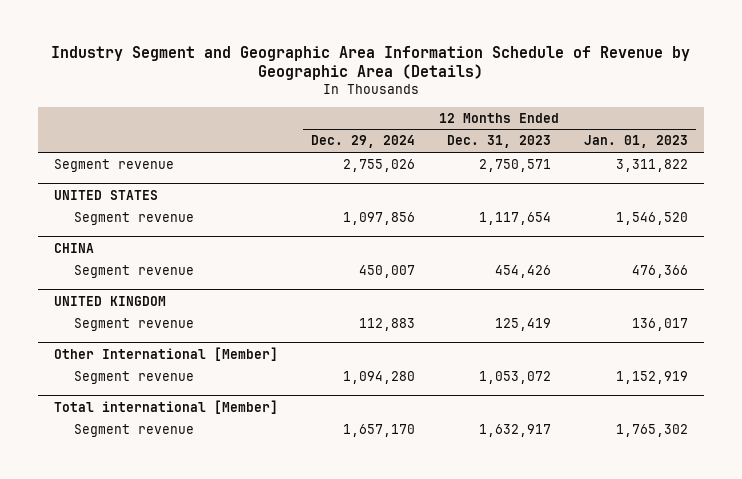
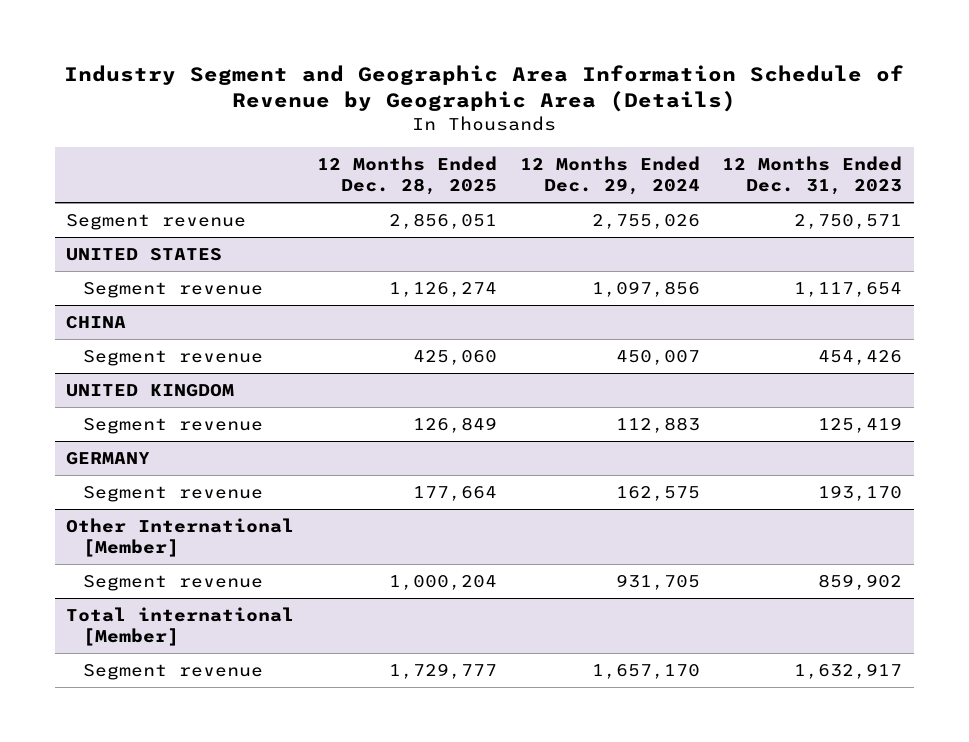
[583,135,688,149] Jan. 01, 2023 -> none
none -> [317,155,498,196] 12 Months Ended Dec. 28, 2025
none -> [66,451,151,465] GERMANY
none -> [82,485,263,502] Segment revenue
[342,370,415,384] 1,094,280 -> [615,573,700,590] 931,705
[479,370,552,384] 1,053,072 -> [818,573,903,590] 859,902

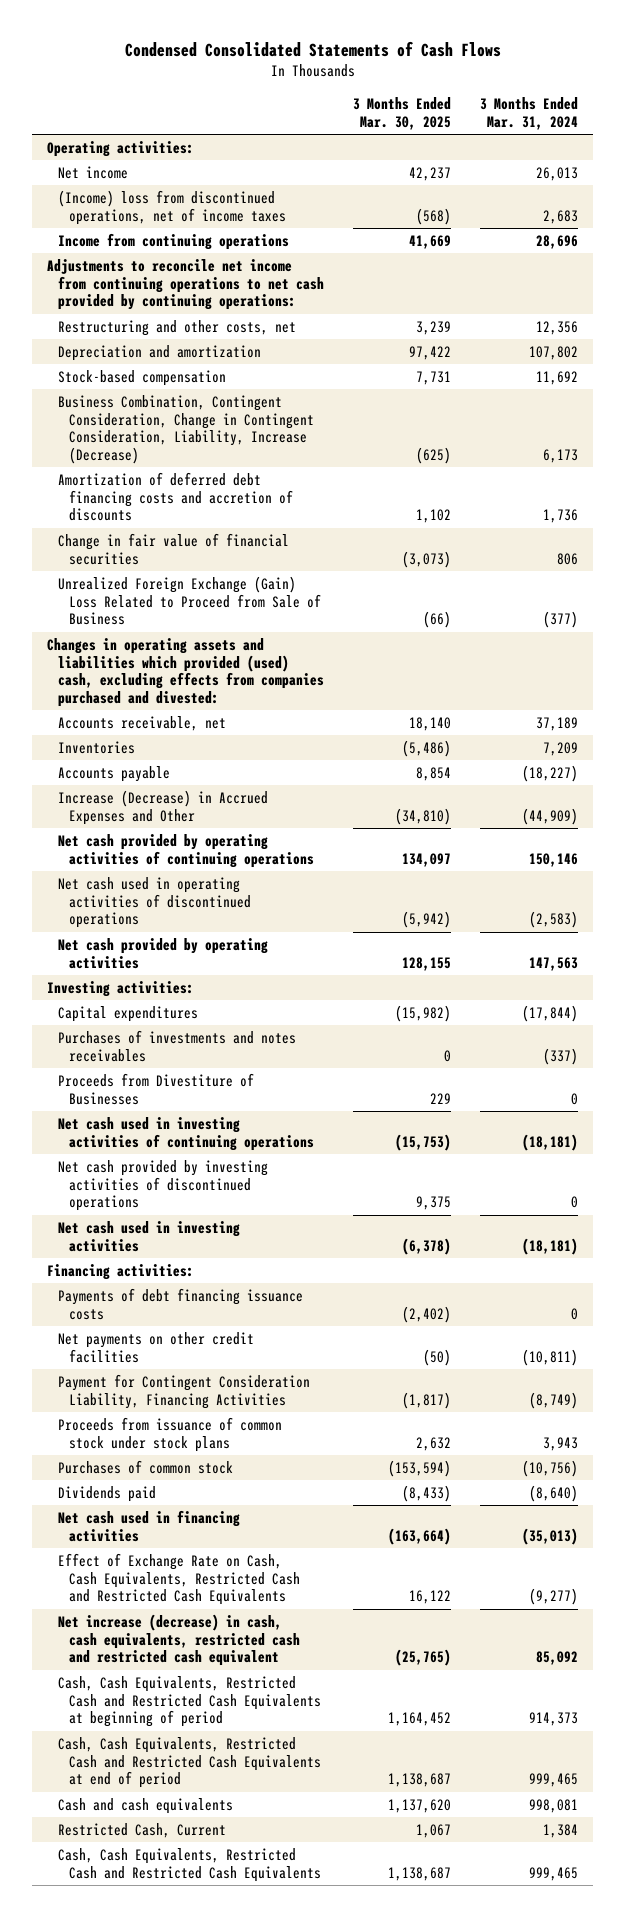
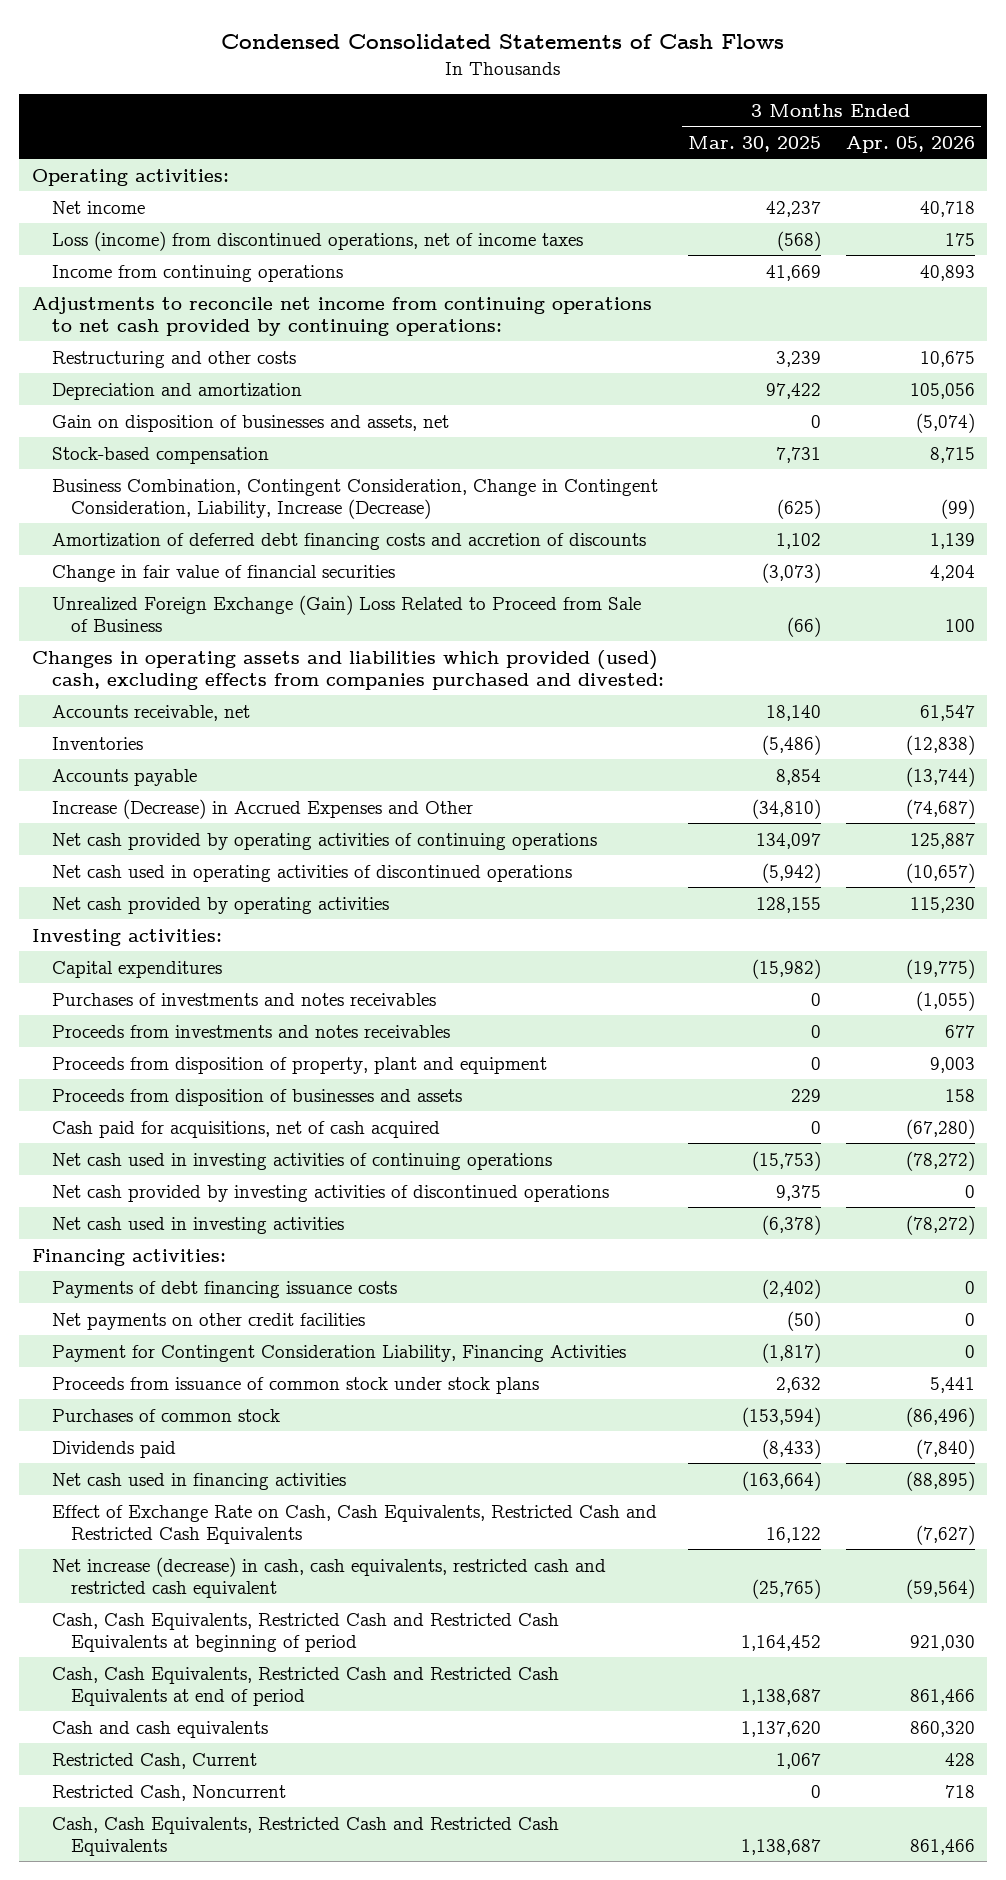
[480,97,579,131] 3 Months Ended Mar. 31, 2024 -> none
none -> [845,135,975,153] Apr. 05, 2026
[58,189,287,225] (Income) loss from discontinued operations, net of income taxes -> [51,230,583,251] Loss (income) from discontinued operations, net of income taxes
[58,319,297,336] Restructuring and other costs, net -> [51,350,296,368] Restructuring and other costs
none -> [51,414,449,432] Gain on disposition of businesses and assets, net
none -> [51,1024,450,1038] Proceeds from investments and notes receivables
none -> [51,1056,547,1074] Proceeds from disposition of property, plant and equipment
[58,1072,255,1105] Proceeds from Divestiture of Businesses -> [51,1088,462,1106] Proceeds from disposition of businesses and assets
none -> [51,1120,440,1138] Cash paid for acquisitions, net of cash acquired
none -> [51,1784,286,1801] Restricted Cash, Noncurrent

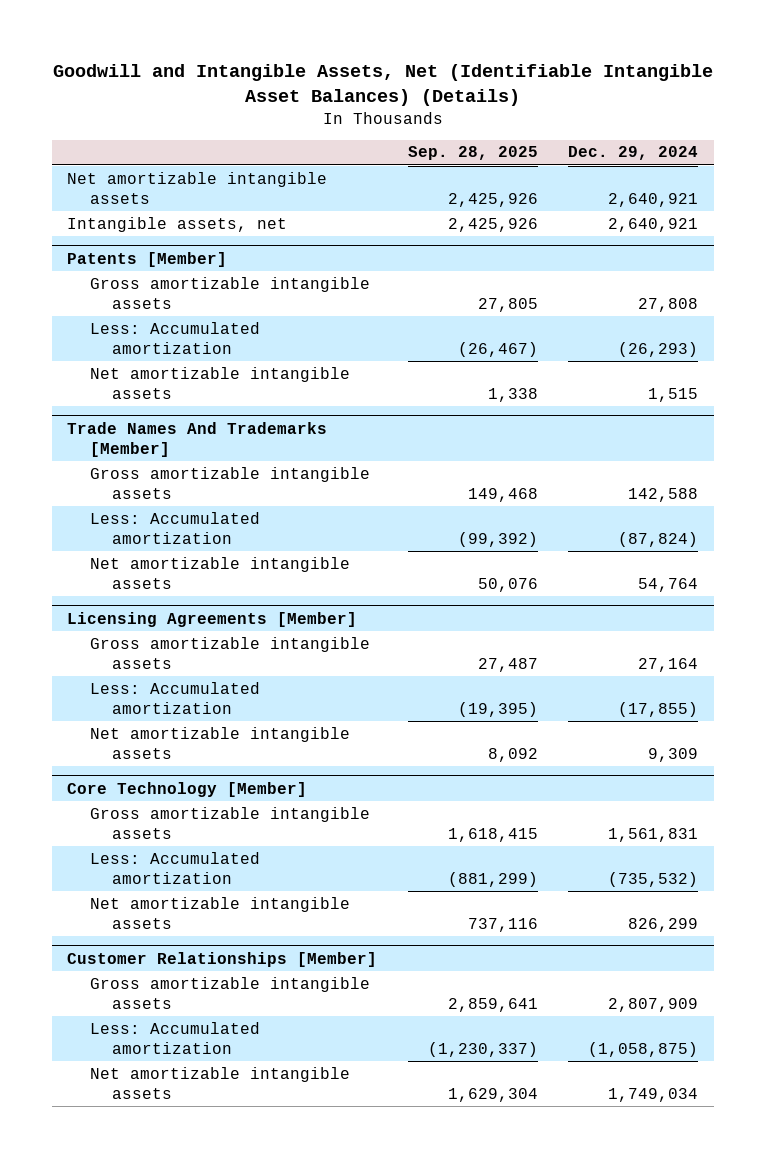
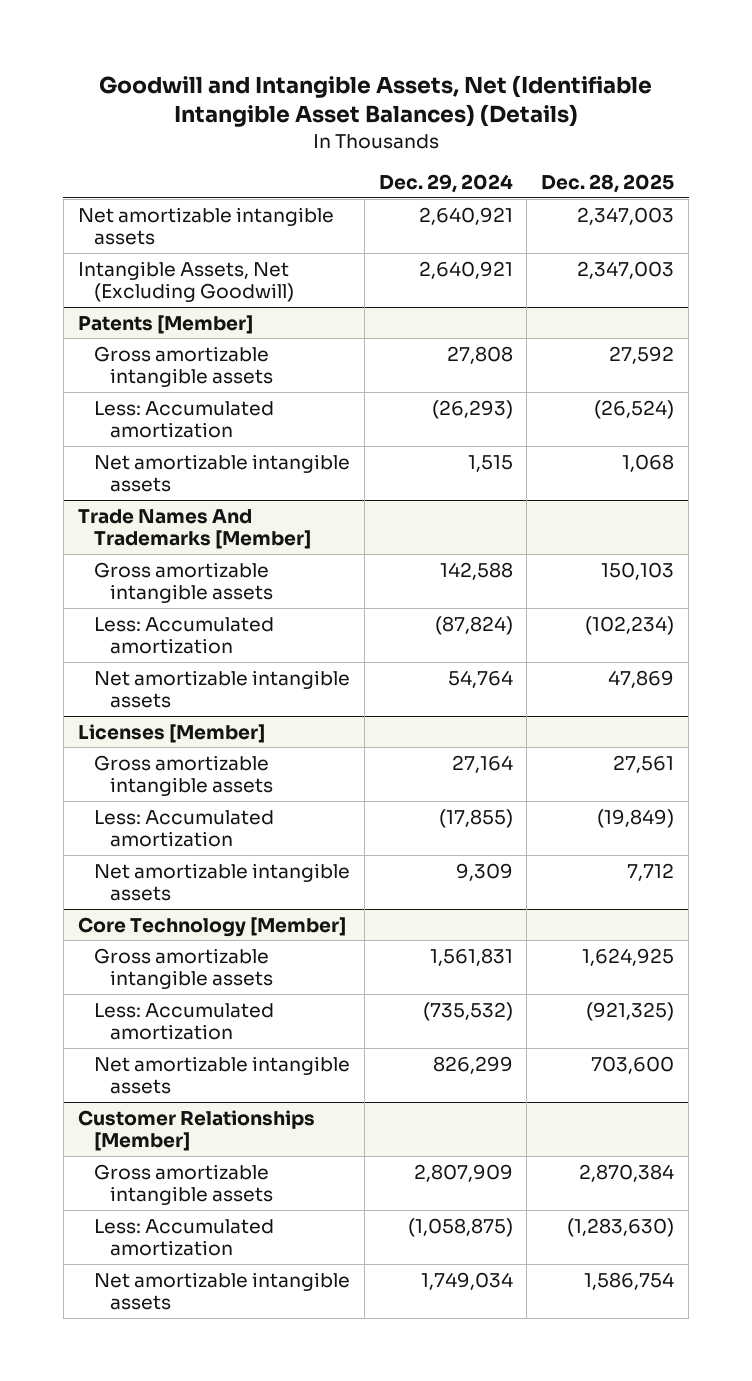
[407,146,538,161] Sep. 28, 2025 -> none
none -> [541,174,675,194] Dec. 28, 2025
[67,216,288,232] Intangible assets, net -> [77,260,294,303] Intangible Assets, Net (Excluding Goodwill)
[67,611,358,627] Licensing Agreements [Member] -> [77,723,265,743] Licenses [Member]

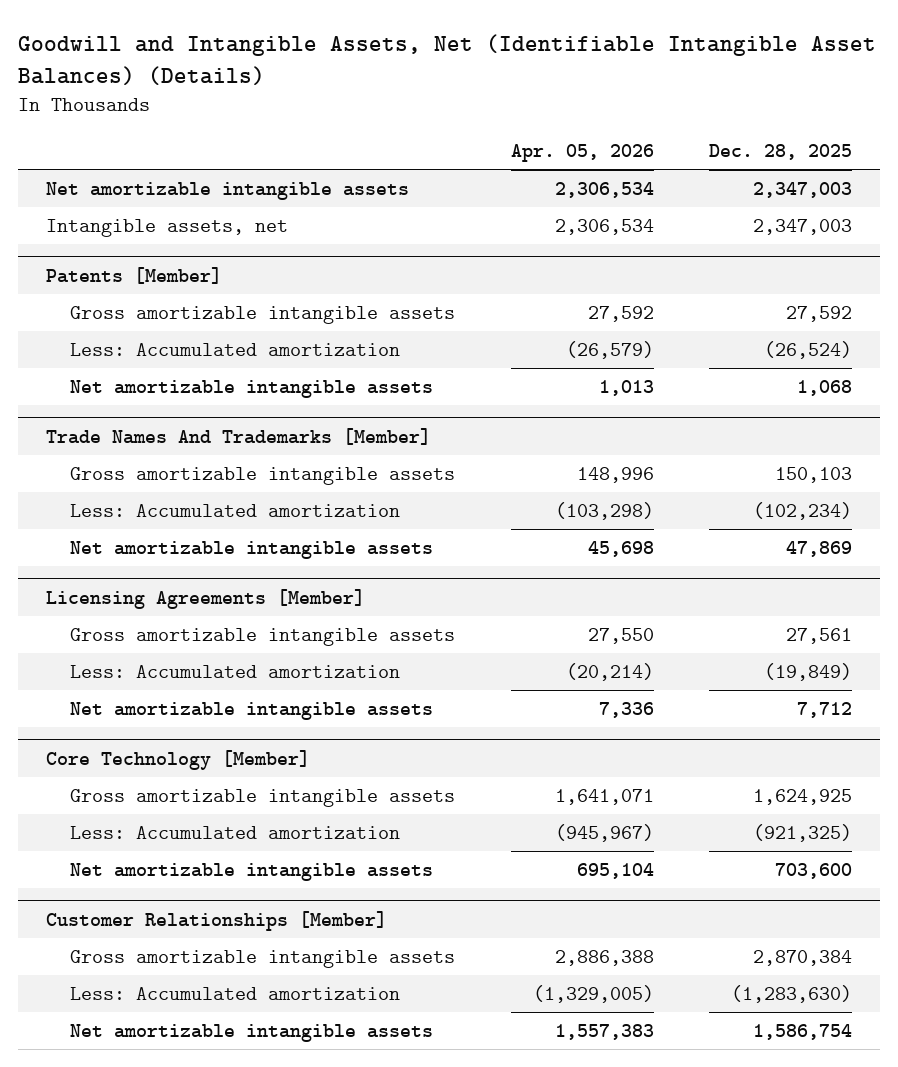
[378,174,513,194] Dec. 29, 2024 -> none
none -> [510,144,654,163] Apr. 05, 2026
[77,260,294,303] Intangible Assets, Net (Excluding Goodwill) -> [46,218,289,237] Intangible assets, net
[77,723,265,743] Licenses [Member] -> [46,588,366,609] Licensing Agreements [Member]

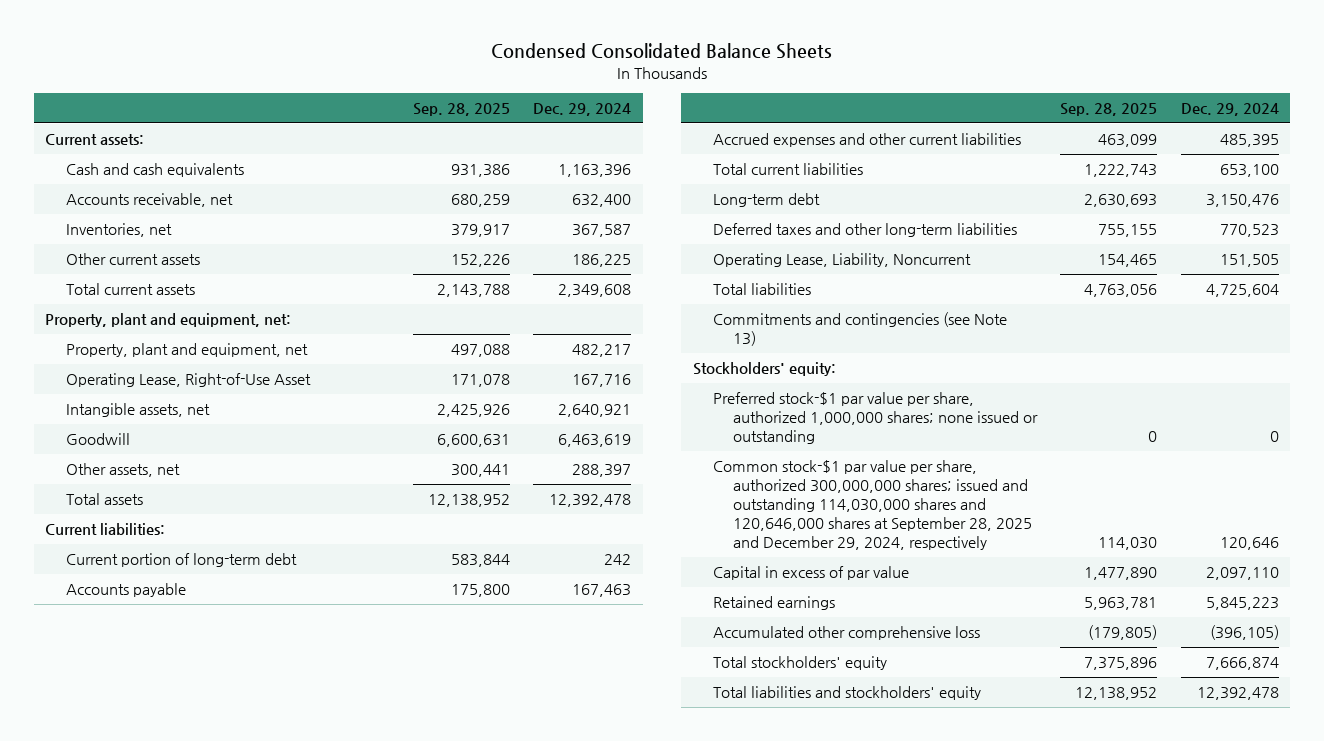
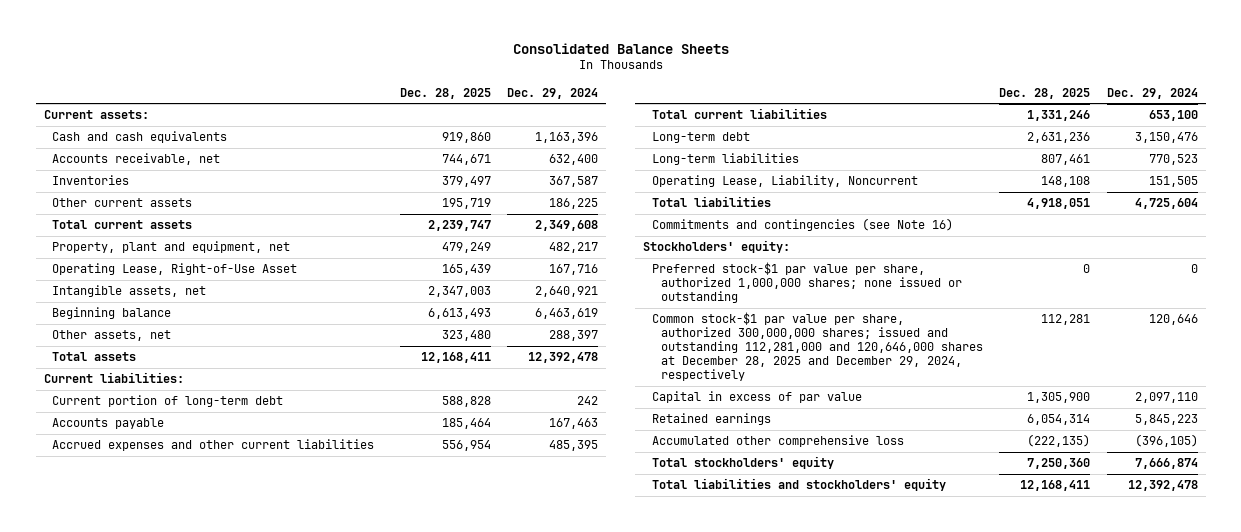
[491,43,833,60] Condensed Consolidated Balance Sheets -> [512,42,729,54] Consolidated Balance Sheets
[413,103,511,117] Sep. 28, 2025 -> none
none -> [399,87,491,99] Dec. 28, 2025
[65,223,172,238] Inventories, net -> [52,175,130,186] Inventories
[45,313,292,328] Property, plant and equipment, net: -> none
[65,433,130,446] Goodwill -> [52,307,172,320] Beginning balance
[712,223,1017,238] Deferred taxes and other long-term liabilities -> [652,153,800,166] Long-term liabilities
[712,312,1007,347] Commitments and contingencies (see Note 13) -> [652,218,954,232] Commitments and contingencies (see Note 16)
[712,460,1033,551] Common stock-$1 par value per share, authorized 300,000,000 shares; issued and outstanding 114,030,000 shares and 120,646,000 shares at September 28, 2025 and December 29, 2024, respectively -> [652,312,983,382] Common stock-$1 par value per share, authorized 300,000,000 shares; issued and outstanding 112,281,000 and 120,646,000 shares at December 28, 2025 and December 29, 2024, respectively

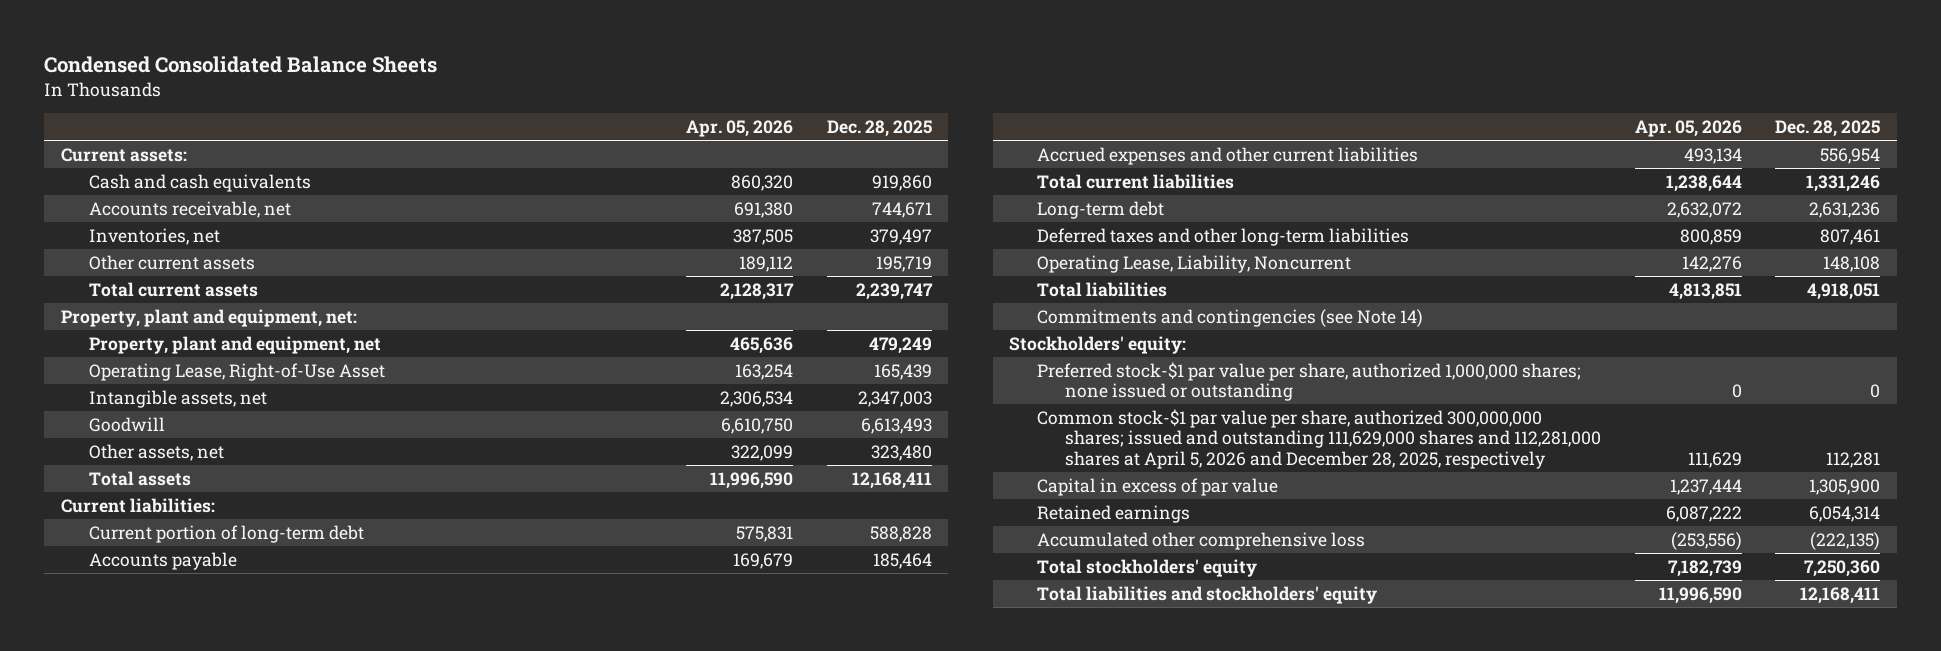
[512,42,729,54] Consolidated Balance Sheets -> [44,55,438,73] Condensed Consolidated Balance Sheets
[506,87,598,99] Dec. 29, 2024 -> none
none -> [686,120,794,138] Apr. 05, 2026
[52,175,130,186] Inventories -> [88,227,220,245] Inventories, net
none -> [60,308,357,327] Property, plant and equipment, net:
[52,307,172,320] Beginning balance -> [88,416,165,432] Goodwill
[652,153,800,166] Long-term liabilities -> [1037,227,1410,246] Deferred taxes and other long-term liabilities
[652,218,954,232] Commitments and contingencies (see Note 16) -> [1037,308,1424,327] Commitments and contingencies (see Note 14)
[652,312,983,382] Common stock-$1 par value per share, authorized 300,000,000 shares; issued and outstanding 112,281,000 and 120,646,000 shares at December 28, 2025 and December 29, 2024, respectively -> [1037,408,1602,470] Common stock-$1 par value per share, authorized 300,000,000 shares; issued and outstanding 111,629,000 shares and 112,281,000 shares at April 5, 2026 and December 28, 2025, respectively

